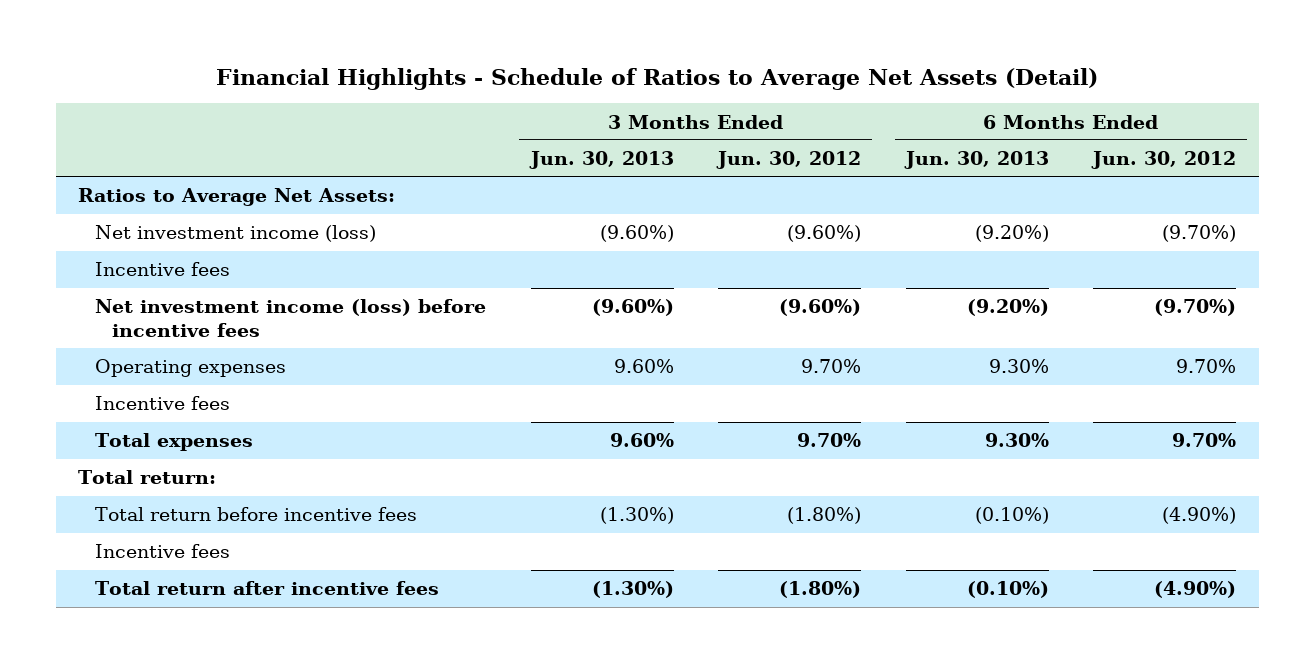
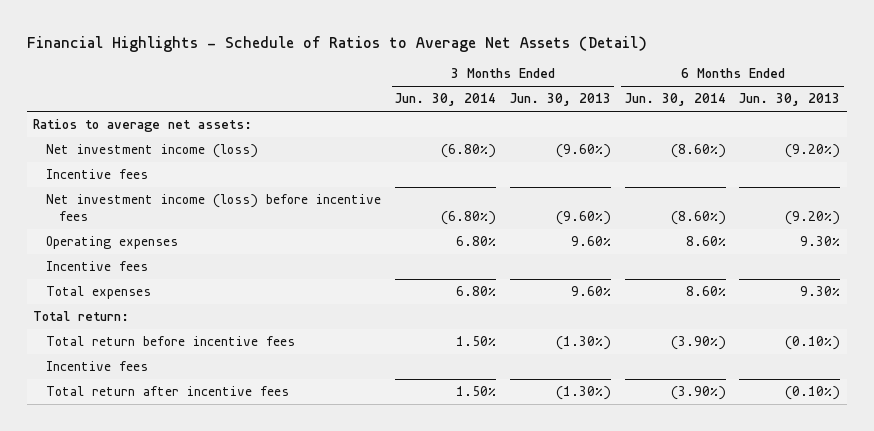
[716,151,862,170] Jun. 30, 2012 -> none
[1091,151,1237,170] Jun. 30, 2012 -> none
none -> [395,93,497,107] Jun. 30, 2014
none -> [624,93,726,107] Jun. 30, 2014
[77,188,395,207] Ratios to Average Net Assets: -> [33,119,253,133] Ratios to average net assets:

